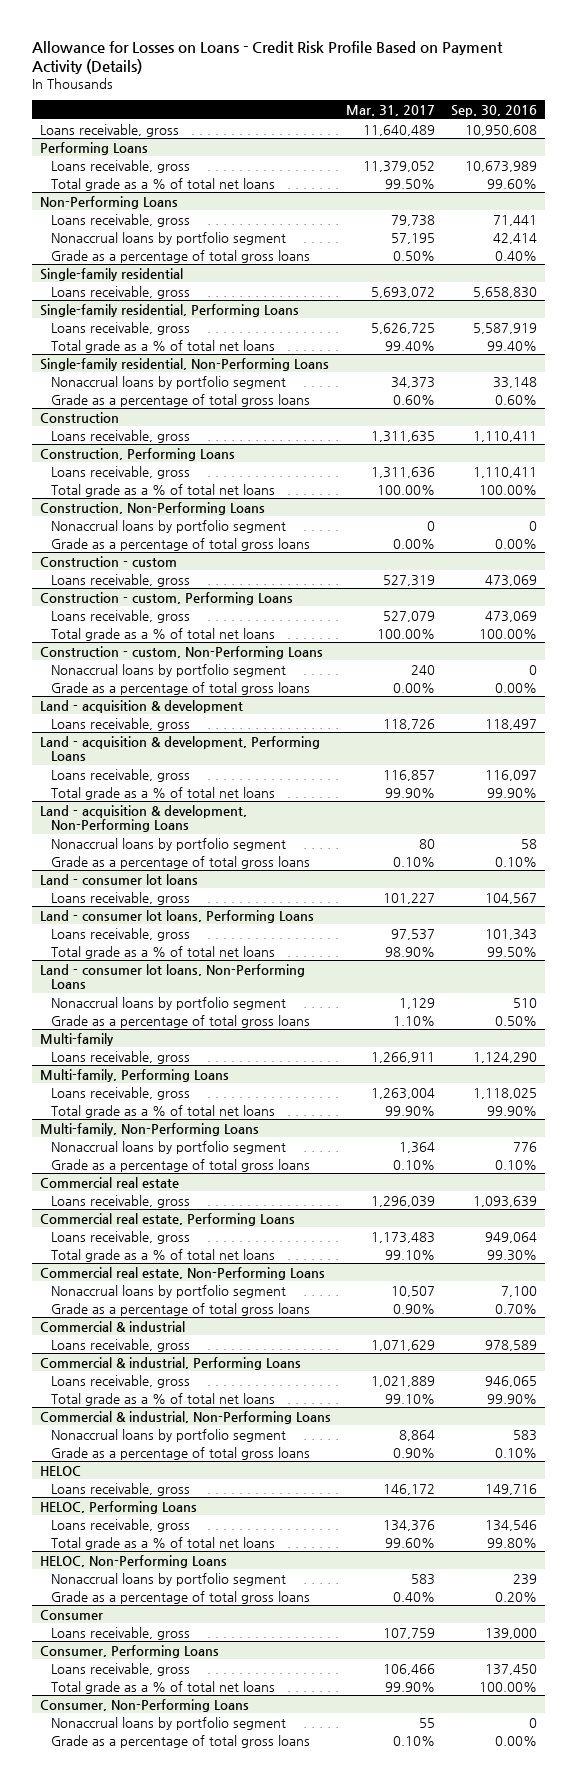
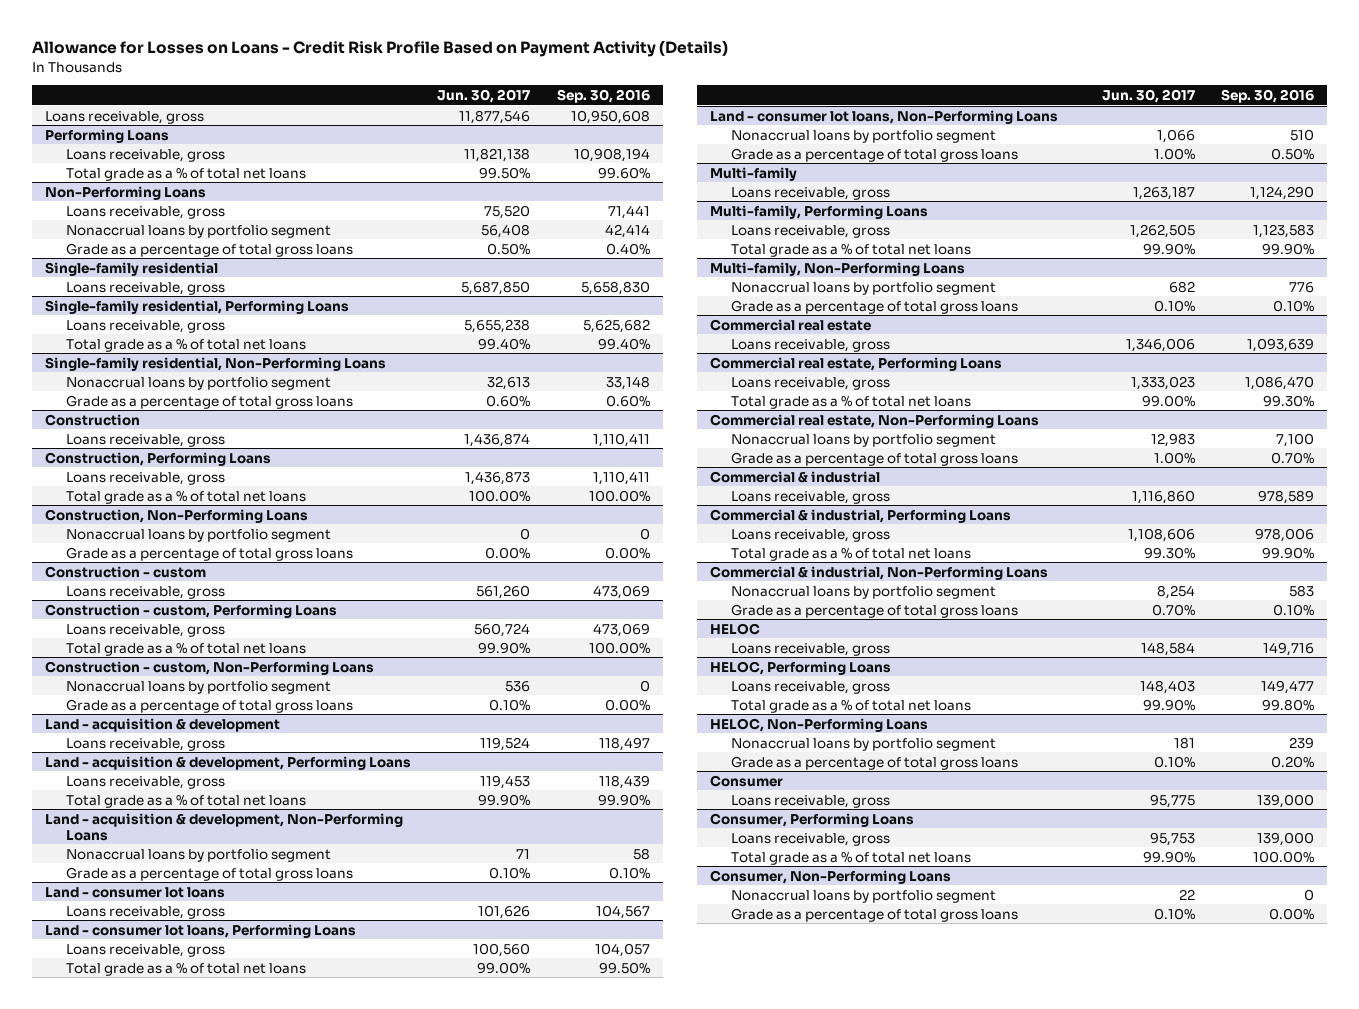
[346,105,436,117] Mar. 31, 2017 -> none
none -> [437,88,531,103] Jun. 30, 2017
[464,160,537,172] 10,673,989 -> [573,147,650,162] 10,908,194
[472,322,537,334] 5,587,919 -> [582,318,650,333] 5,625,682
[484,769,537,781] 116,097 -> [598,774,650,789] 118,439
[484,928,537,940] 101,343 -> [594,942,650,957] 104,057
[472,1087,537,1099] 1,118,025 -> [1253,223,1315,238] 1,123,583
[484,1231,537,1243] 949,064 -> [1245,375,1315,390] 1,086,470
[484,1375,537,1387] 946,065 -> [1255,527,1315,542] 978,006
[484,1519,537,1531] 134,546 -> [1261,679,1315,694] 149,477
[484,1663,537,1675] 137,450 -> [1257,831,1315,846] 139,000

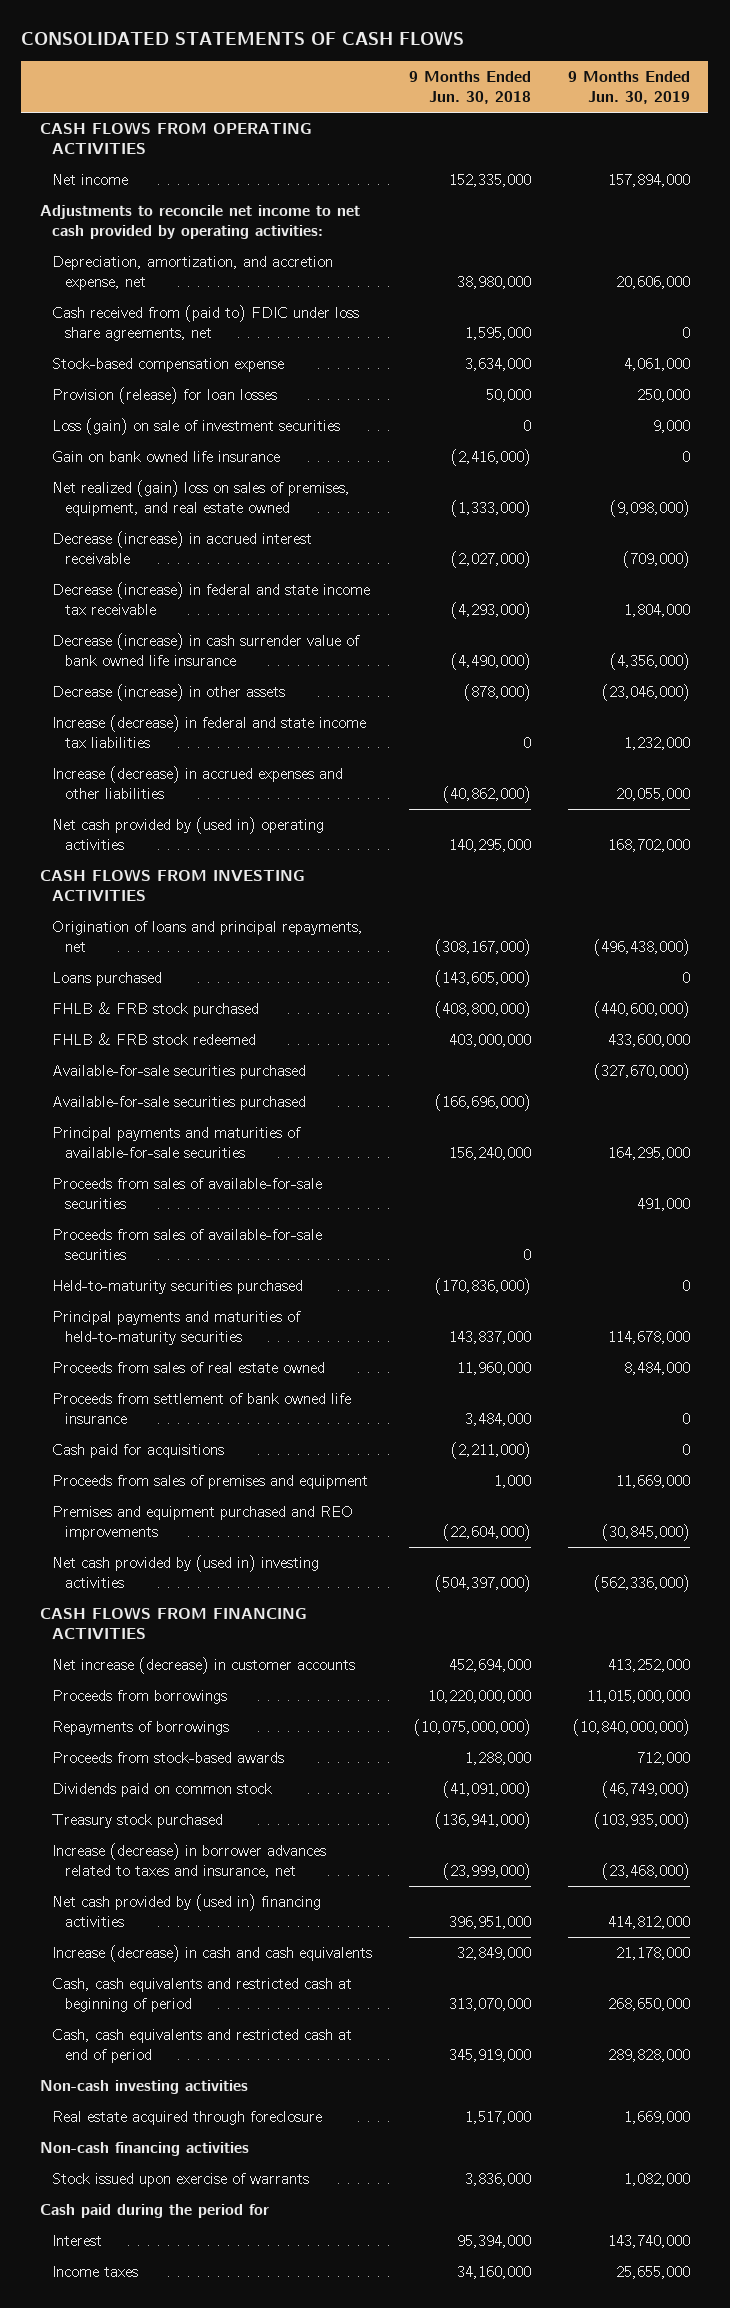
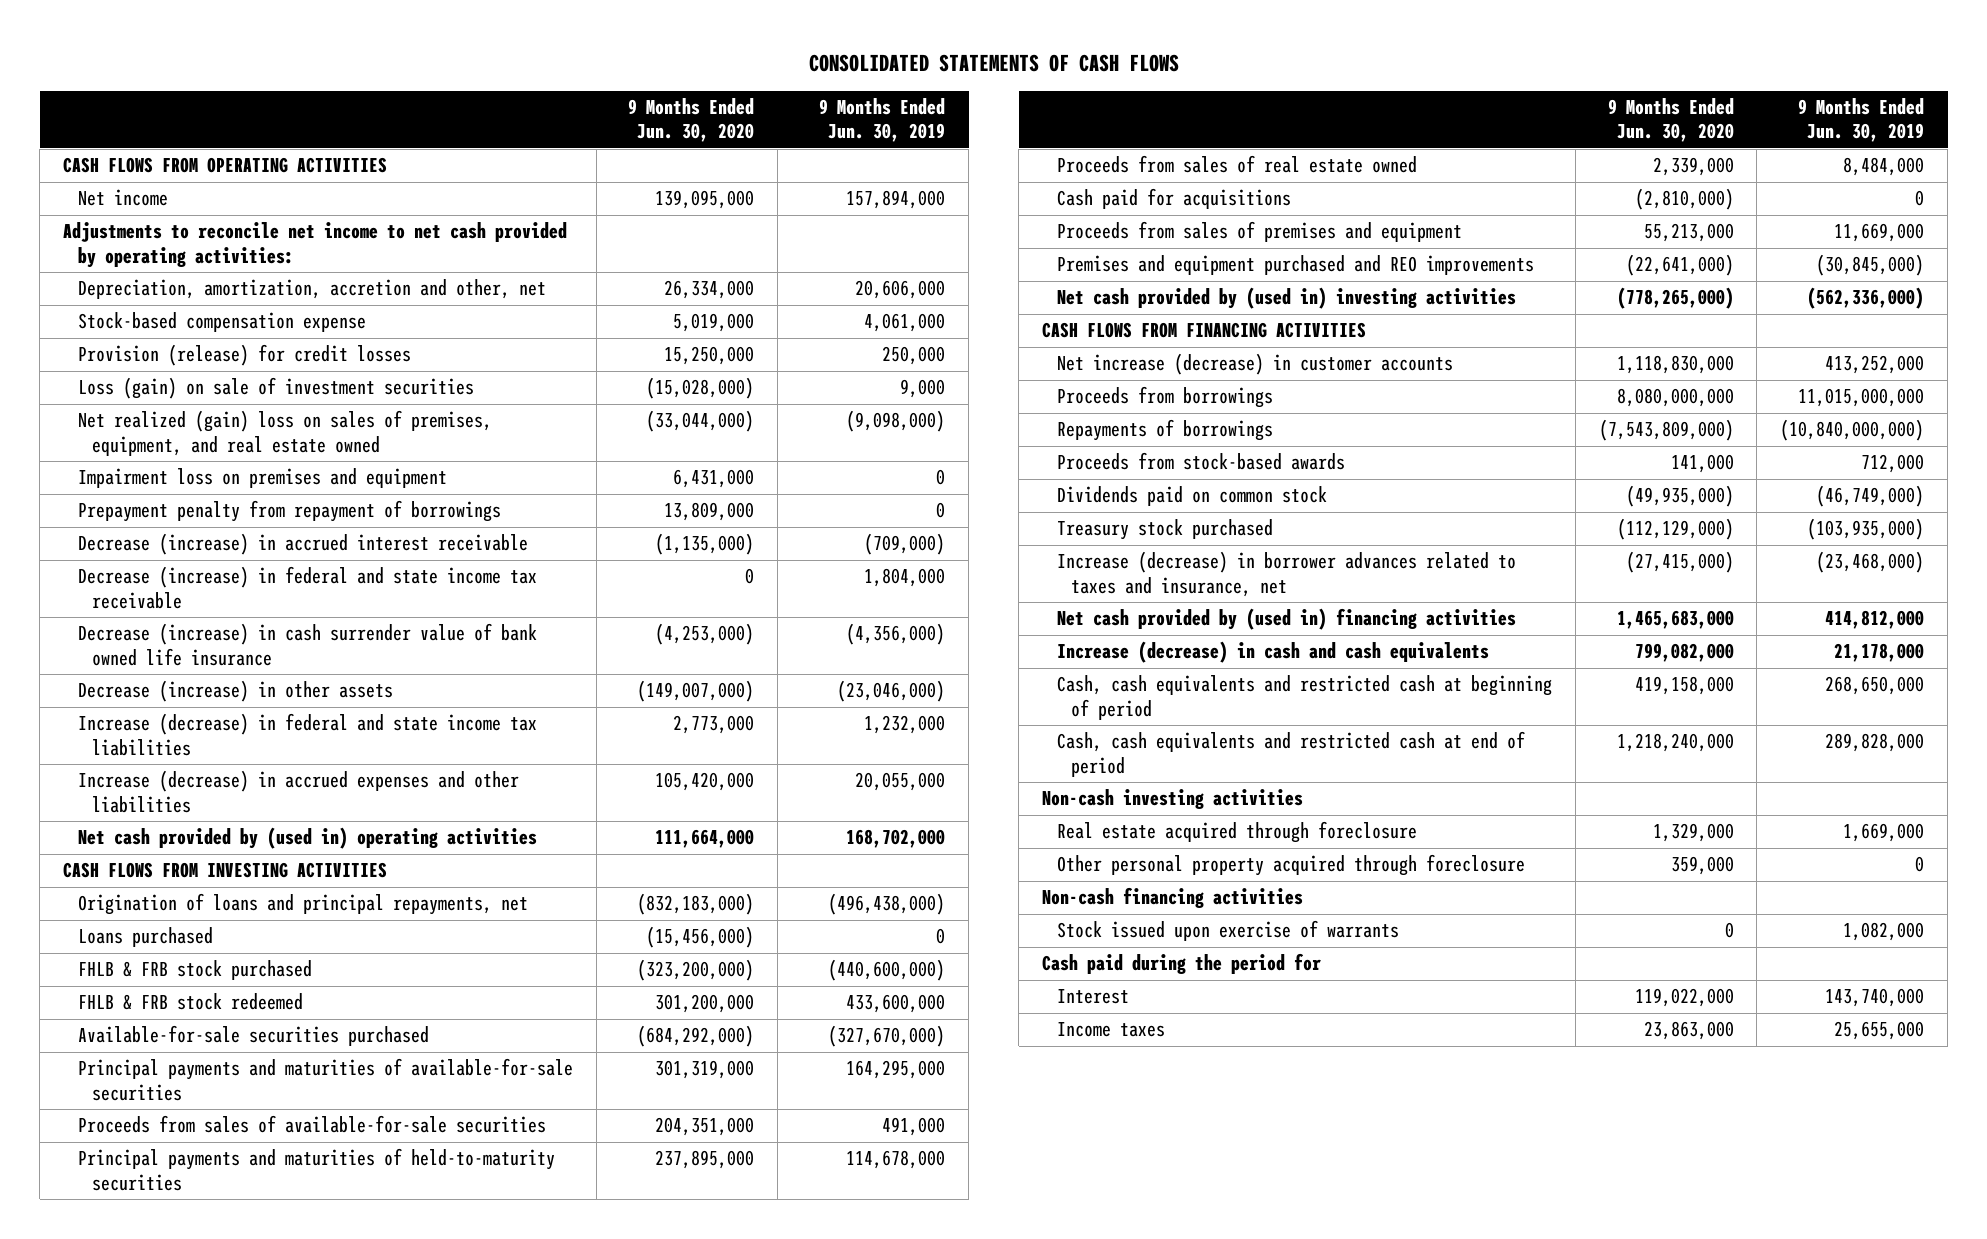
[409,71,532,104] 9 Months Ended Jun. 30, 2018 -> none
none -> [628,98,755,143] 9 Months Ended Jun. 30, 2020
[52,305,360,341] Cash received from (paid to) FDIC under loss share agreements, net -> none
[52,256,334,290] Depreciation, amortization, and accretion expense, net -> [77,279,546,300] Depreciation, amortization, accretion and other, net
[52,387,278,405] Provision (release) for loan losses -> [77,344,411,367] Provision (release) for credit losses
[52,451,281,463] Gain on bank owned life insurance -> none
none -> [77,468,447,489] Impairment loss on premises and equipment
none -> [77,500,501,523] Prepayment penalty from repayment of borrowings
[52,1096,307,1111] Available-for-sale securities purchased -> none
[52,1229,323,1260] Proceeds from sales of available-for-sale securities -> none
[52,1280,304,1295] Held-to-maturity securities purchased -> none
[52,1393,352,1424] Proceeds from settlement of bank owned life insurance -> none
none -> [1056,854,1525,877] Other personal property acquired through foreclosure

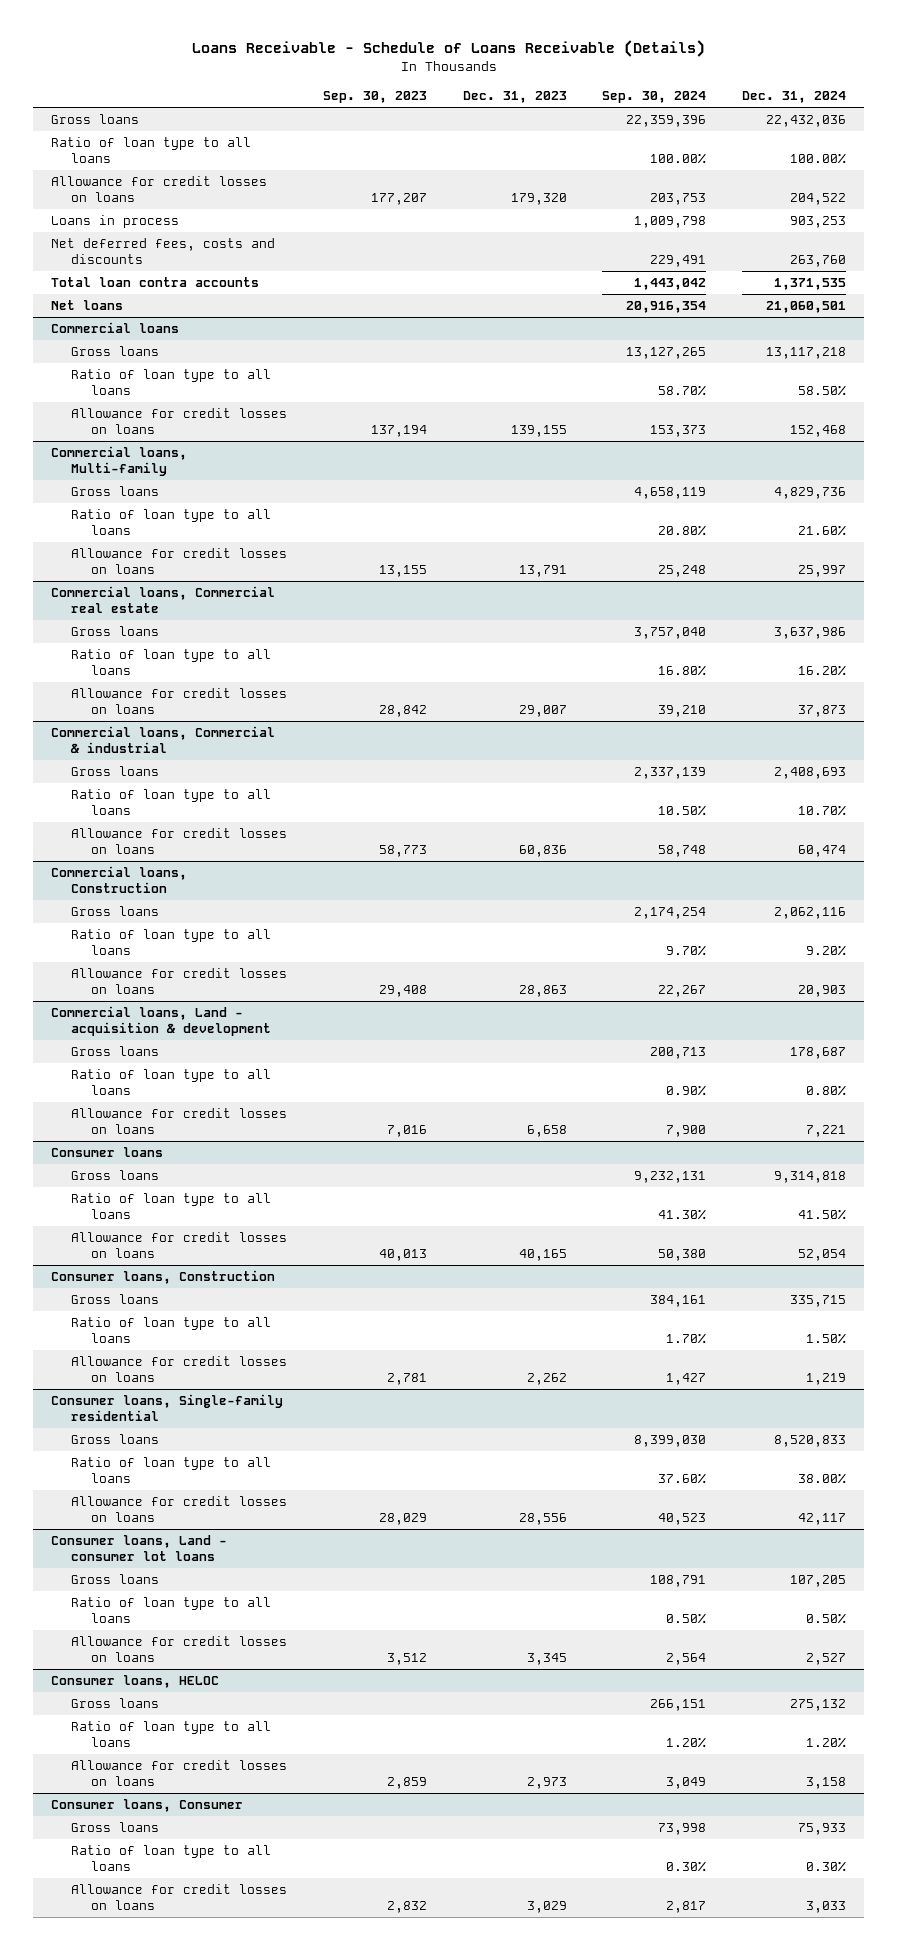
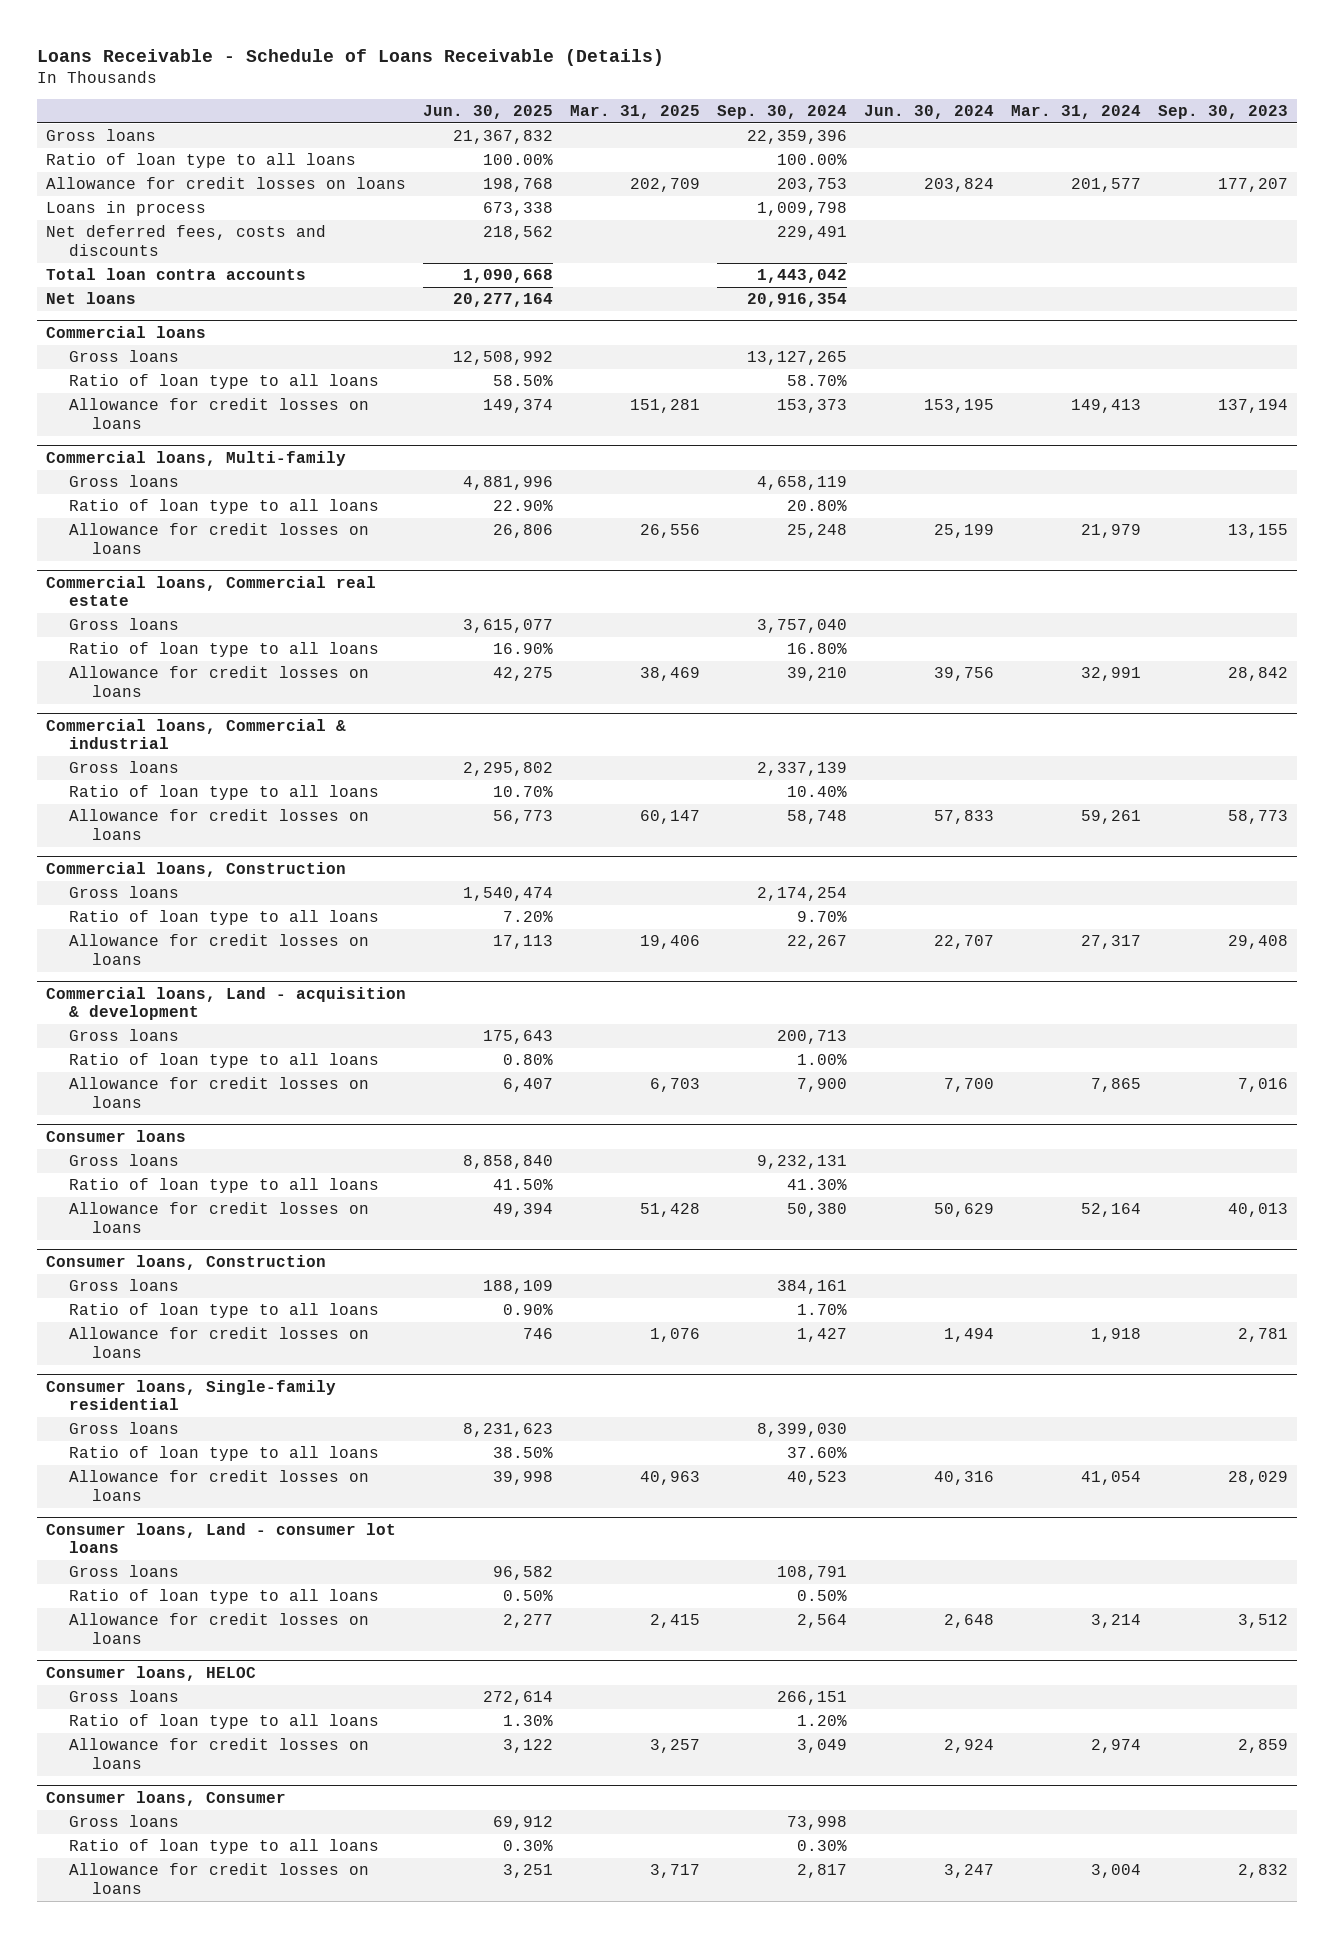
[462,90,567,103] Dec. 31, 2023 -> none
[742,90,847,103] Dec. 31, 2024 -> none
none -> [422,104,553,119] Jun. 30, 2025
none -> [569,104,700,119] Mar. 31, 2025
none -> [863,104,994,119] Jun. 30, 2024
none -> [1011,104,1142,119] Mar. 31, 2024
[658,804,707,816] 10.50% -> [786,786,847,798] 10.40%
[666,1084,707,1096] 0.90% -> [796,1054,847,1066] 1.00%

